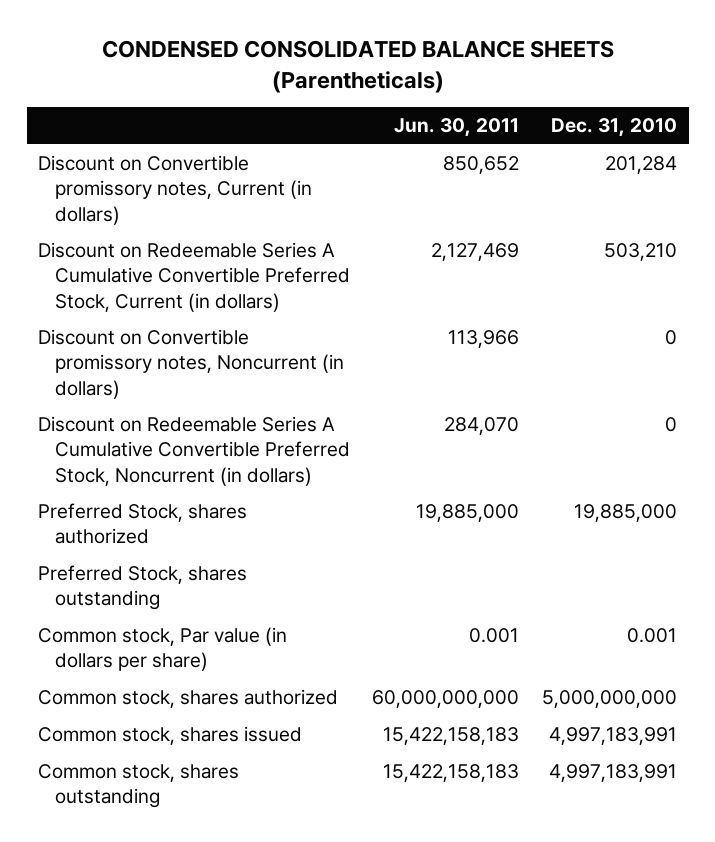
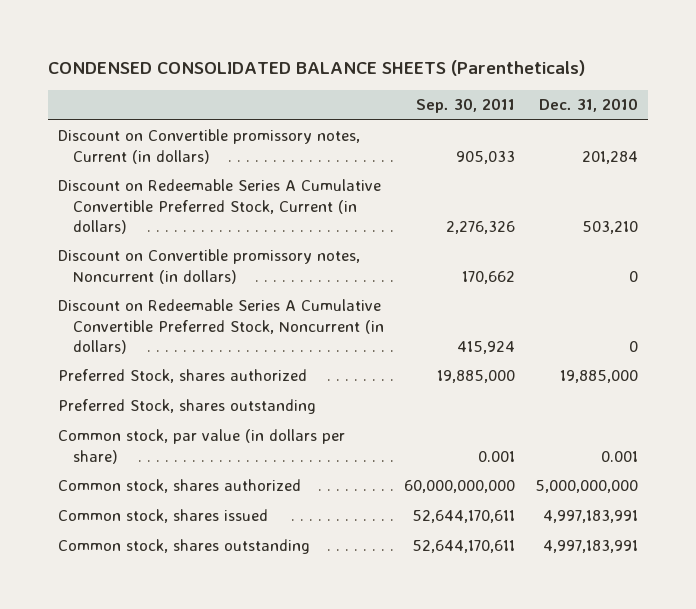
[394,118,520,138] Jun. 30, 2011 -> none
none -> [416,98,516,114] Sep. 30, 2011
[37,627,287,672] Common stock, Par value (in dollars per share) -> [58,429,346,464] Common stock, par value (in dollars per share)

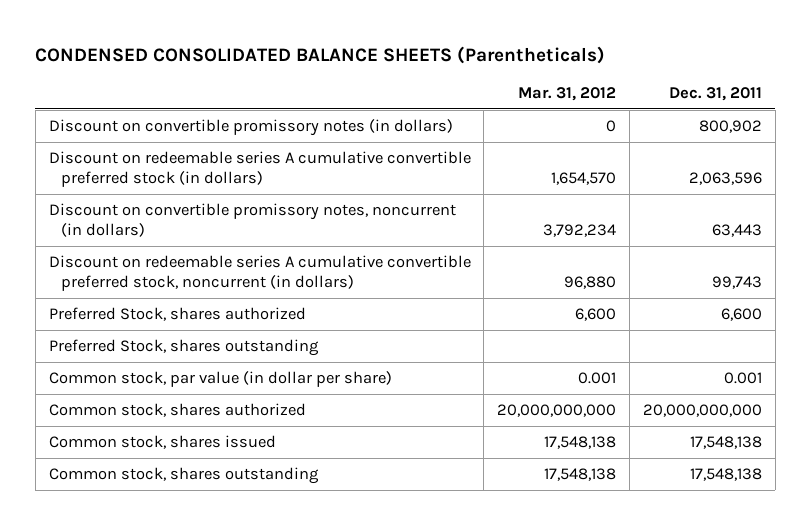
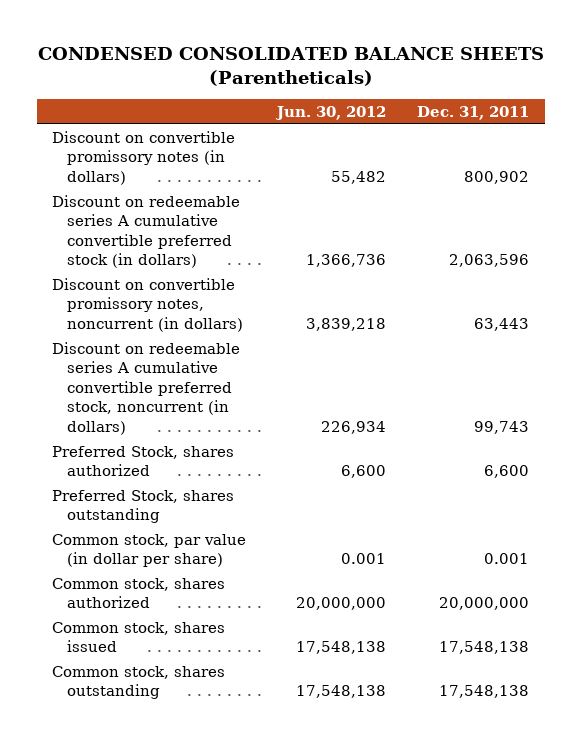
[518,87,617,102] Mar. 31, 2012 -> none
none -> [275,105,387,120] Jun. 30, 2012
[643,404,763,418] 20,000,000,000 -> [439,597,530,611] 20,000,000

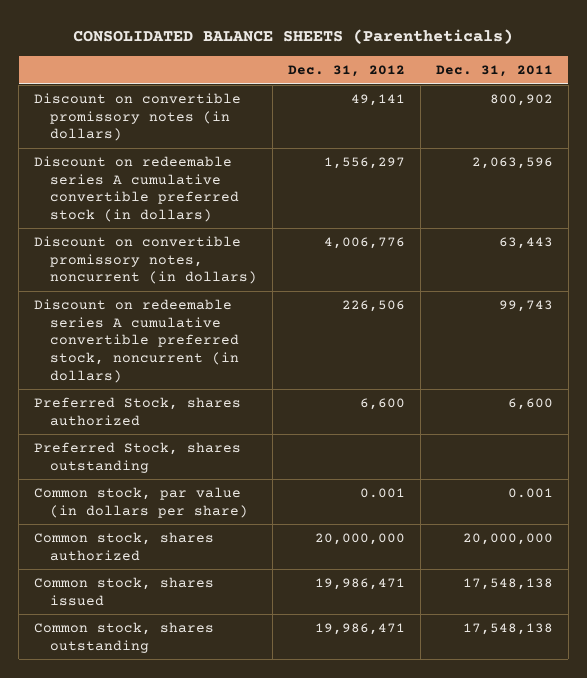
[37,47,544,86] CONDENSED CONSOLIDATED BALANCE SHEETS (Parentheticals) -> [73,29,514,45] CONSOLIDATED BALANCE SHEETS (Parentheticals)
[275,105,387,120] Jun. 30, 2012 -> none
none -> [288,65,406,78] Dec. 31, 2012
[52,533,247,568] Common stock, par value (in dollar per share) -> [34,486,249,518] Common stock, par value (in dollars per share)

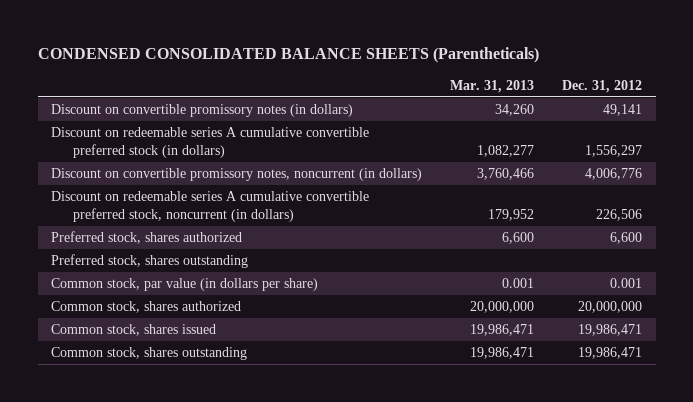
[73,29,514,45] CONSOLIDATED BALANCE SHEETS (Parentheticals) -> [37,47,539,64] CONDENSED CONSOLIDATED BALANCE SHEETS (Parentheticals)
[435,65,553,78] Dec. 31, 2011 -> none
none -> [450,79,535,93] Mar. 31, 2013
[34,396,242,426] Preferred Stock, shares authorized -> [51,231,243,245] Preferred stock, shares authorized
[34,441,242,473] Preferred Stock, shares outstanding -> [51,254,249,269] Preferred stock, shares outstanding

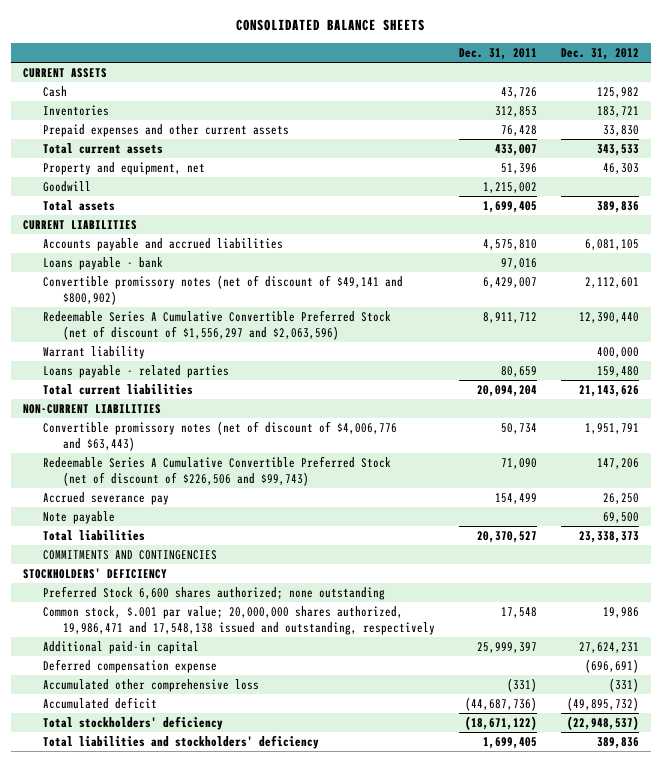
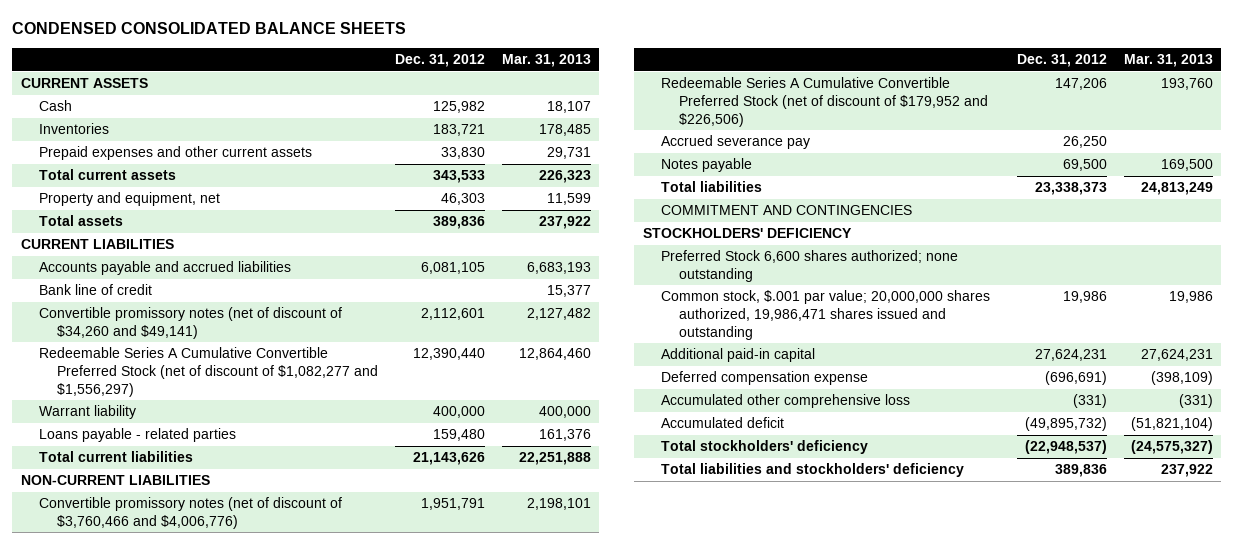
[236,19,426,32] CONSOLIDATED BALANCE SHEETS -> [12,22,407,35] CONDENSED CONSOLIDATED BALANCE SHEETS
[459,47,538,60] Dec. 31, 2011 -> none
none -> [501,54,591,68] Mar. 31, 2013
[42,181,91,193] Goodwill -> none
[42,257,163,271] Loans payable - bank -> none
none -> [39,284,153,296] Bank line of credit
[42,275,403,305] Convertible promissory notes (net of discount of $49,141 and $800,902) -> [39,307,343,339] Convertible promissory notes (net of discount of $34,260 and $49,141)
[42,310,391,340] Redeemable Series A Cumulative Convertible Preferred Stock (net of discount of $1,556,297 and $2,063,596) -> [39,347,379,397] Redeemable Series A Cumulative Convertible Preferred Stock (net of discount of $1,082,277 and $1,556,297)
[42,421,397,451] Convertible promissory notes (net of discount of $4,006,776 and $63,443) -> [39,497,343,529] Convertible promissory notes (net of discount of $3,760,466 and $4,006,776)
[42,456,391,486] Redeemable Series A Cumulative Convertible Preferred Stock (net of discount of $226,506 and $99,743) -> [661,77,989,127] Redeemable Series A Cumulative Convertible Preferred Stock (net of discount of $179,952 and $226,506)
[42,511,115,525] Note payable -> [661,158,753,173] Notes payable
[42,550,217,561] COMMITMENTS AND CONTINGENCIES -> [661,205,913,216] COMMITMENT AND CONTINGENCIES
[42,606,436,635] Common stock, $.001 par value; 20,000,000 shares authorized, 19,986,471 and 17,548,138 issued and outstanding, respectively -> [661,290,991,340] Common stock, $.001 par value; 20,000,000 shares authorized, 19,986,471 shares issued and outstanding

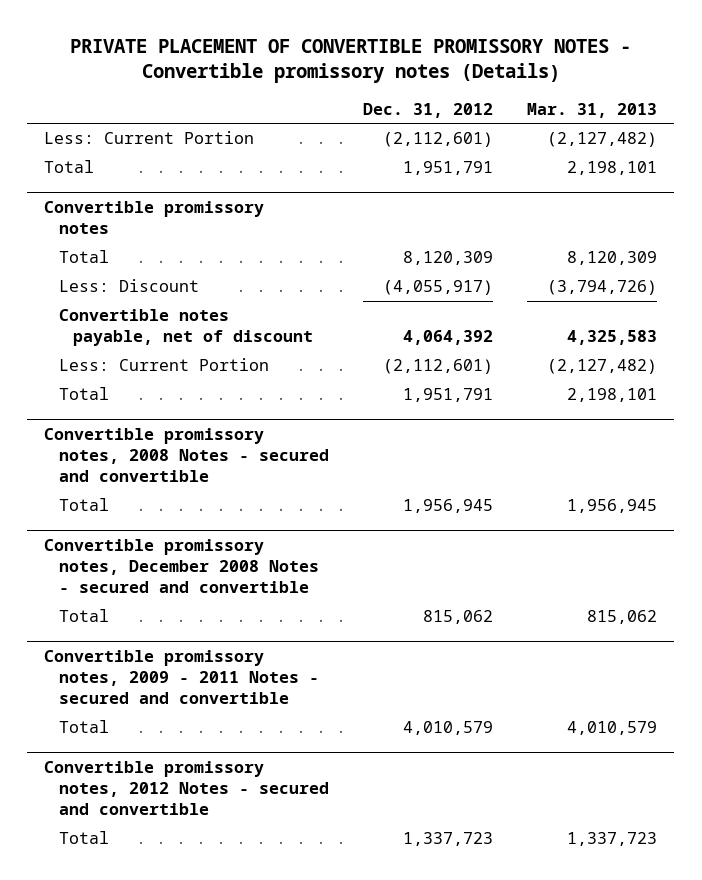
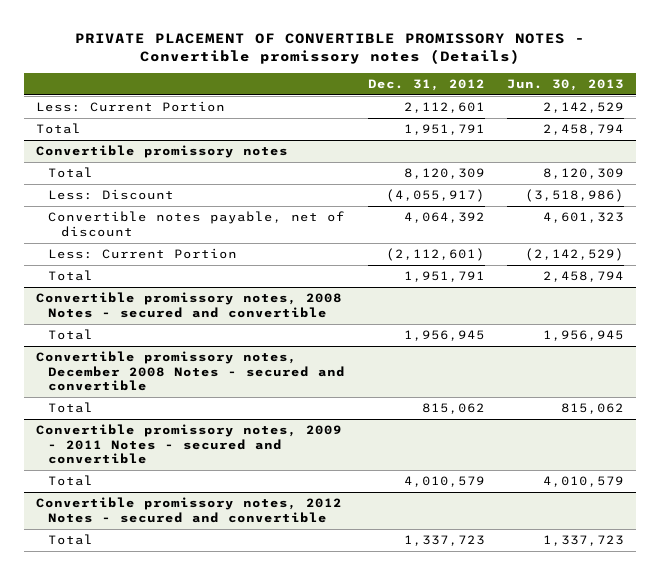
[527,103,658,119] Mar. 31, 2013 -> none
none -> [507,78,625,91] Jun. 30, 2013
[383,132,494,148] (2,112,601) -> [403,102,485,114] 2,112,601

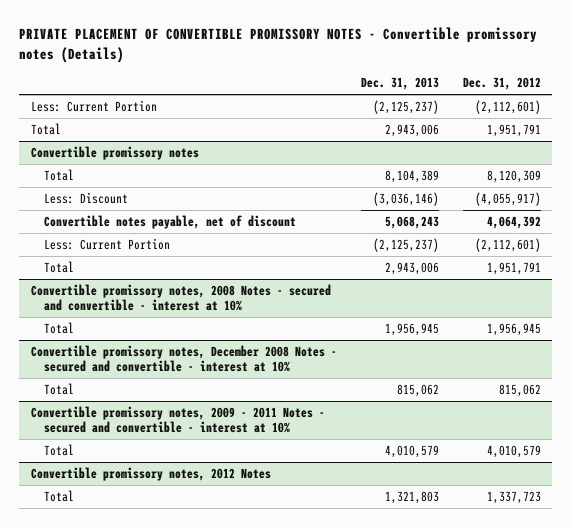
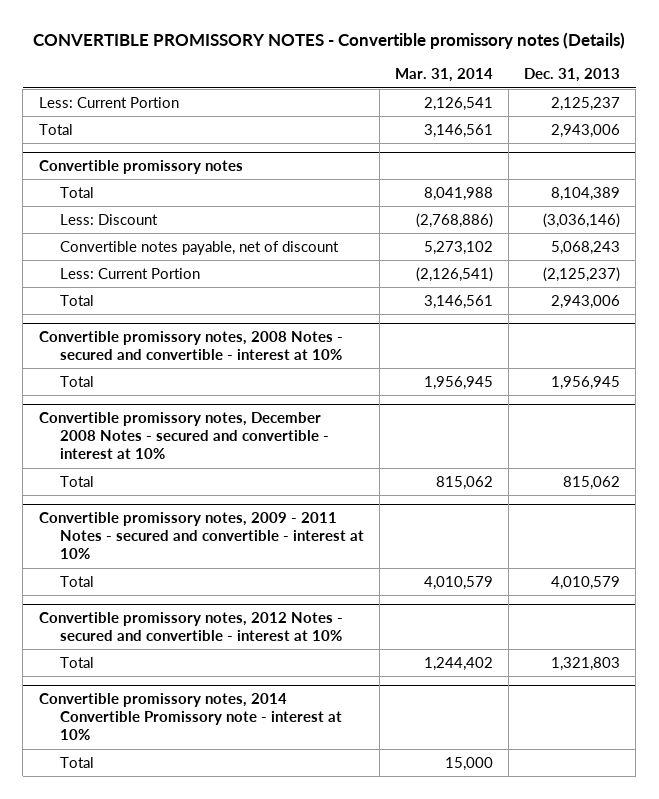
[18,26,537,63] PRIVATE PLACEMENT OF CONVERTIBLE PROMISSORY NOTES - Convertible promissory notes (Details) -> [33,31,626,49] CONVERTIBLE PROMISSORY NOTES - Convertible promissory notes (Details)
[462,77,541,91] Dec. 31, 2012 -> none
none -> [395,68,494,83] Mar. 31, 2014
[372,99,439,114] (2,125,237) -> [551,96,621,111] 2,125,237
[30,466,271,481] Convertible promissory notes, 2012 Notes -> none
none -> [38,611,343,642] Convertible promissory notes, 2012 Notes - secured and convertible - interest at 10%
none -> [38,692,343,741] Convertible promissory notes, 2014 Convertible Promissory note - interest at 10%
none -> [60,756,95,768] Total

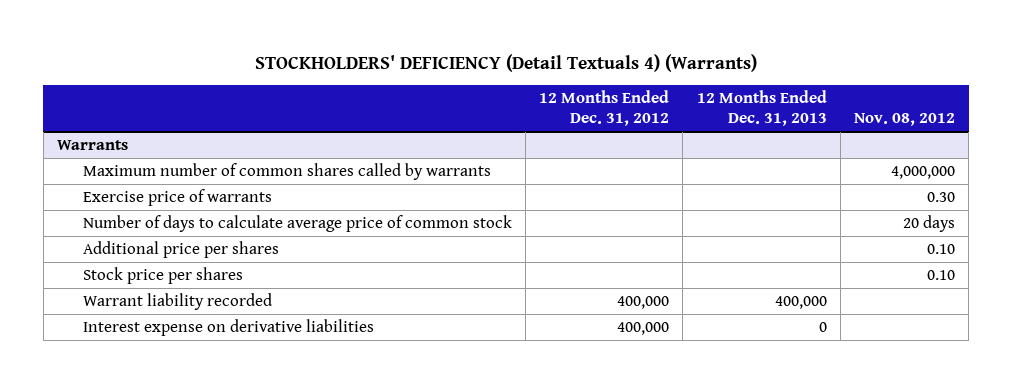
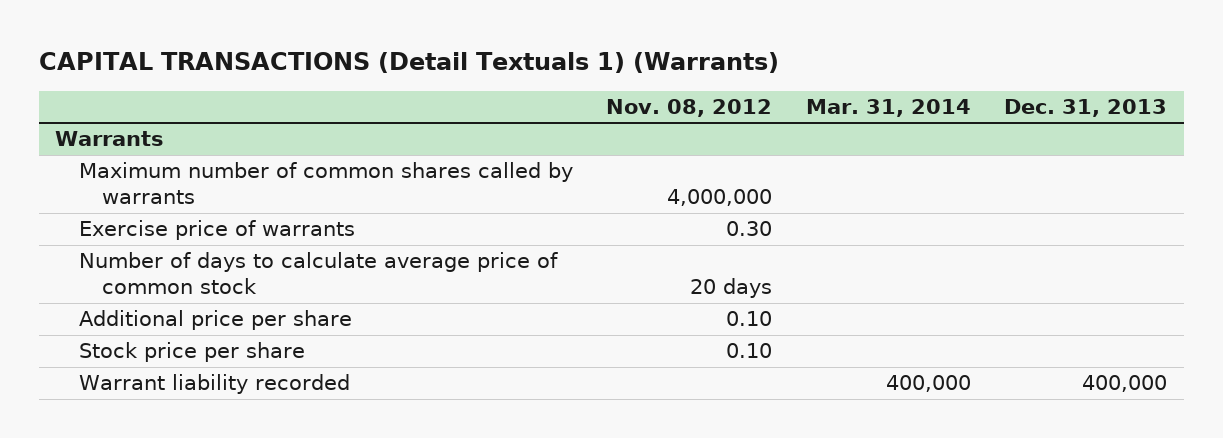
[254,53,757,72] STOCKHOLDERS' DEFICIENCY (Detail Textuals 4) (Warrants) -> [38,52,779,74] CAPITAL TRANSACTIONS (Detail Textuals 1) (Warrants)
[539,89,670,127] 12 Months Ended Dec. 31, 2012 -> none
[696,89,827,127] 12 Months Ended Dec. 31, 2013 -> none
none -> [805,99,971,118] Mar. 31, 2014
none -> [1004,99,1168,118] Dec. 31, 2013
[82,240,279,258] Additional price per shares -> [78,310,352,331] Additional price per share
[82,266,243,284] Stock price per shares -> [78,342,305,363] Stock price per share
[82,318,374,336] Interest expense on derivative liabilities -> none

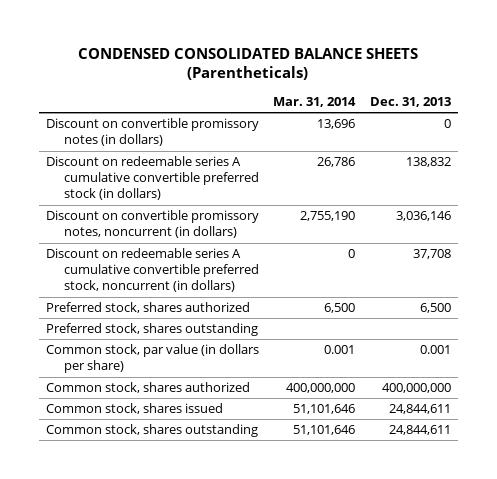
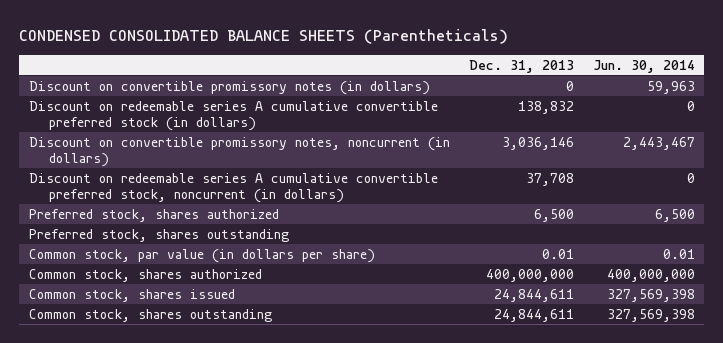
[273,96,357,107] Mar. 31, 2014 -> none
none -> [592,59,695,73] Jun. 30, 2014
[419,345,451,355] 0.001 -> [541,248,574,259] 0.01

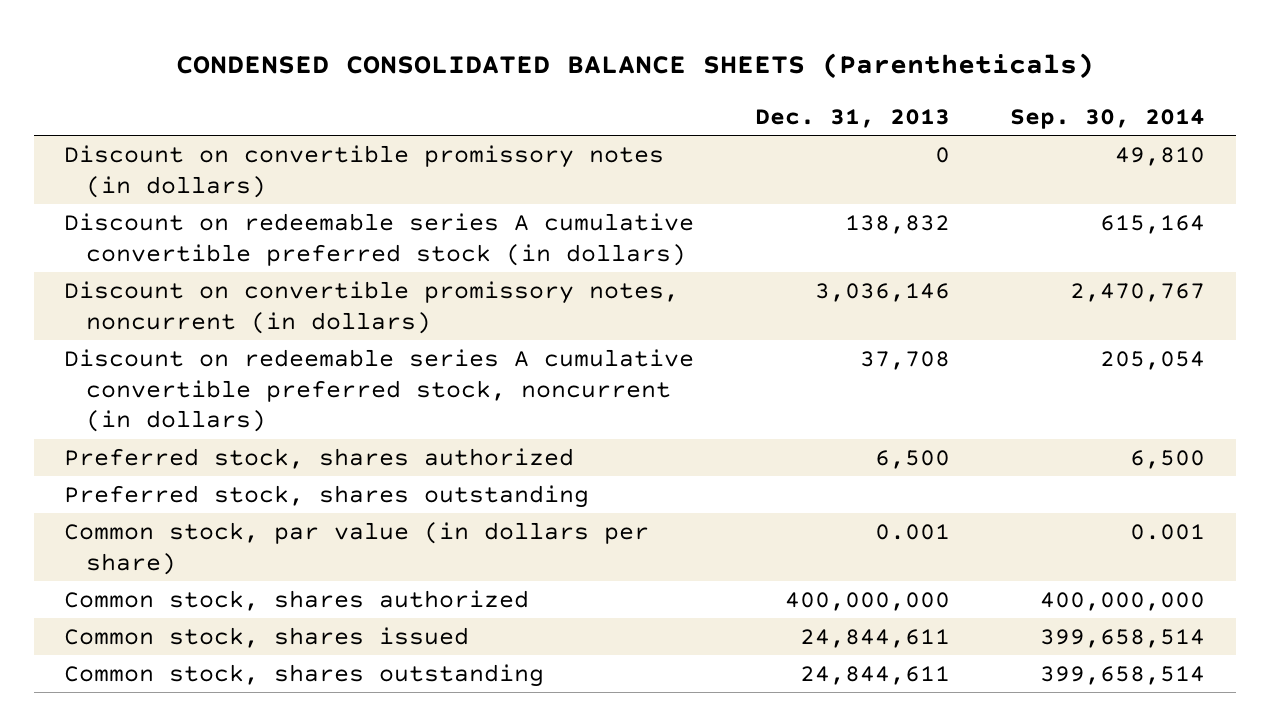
[592,59,695,73] Jun. 30, 2014 -> none
none -> [1010,108,1206,129] Sep. 30, 2014
[541,248,574,259] 0.01 -> [874,524,950,541] 0.001

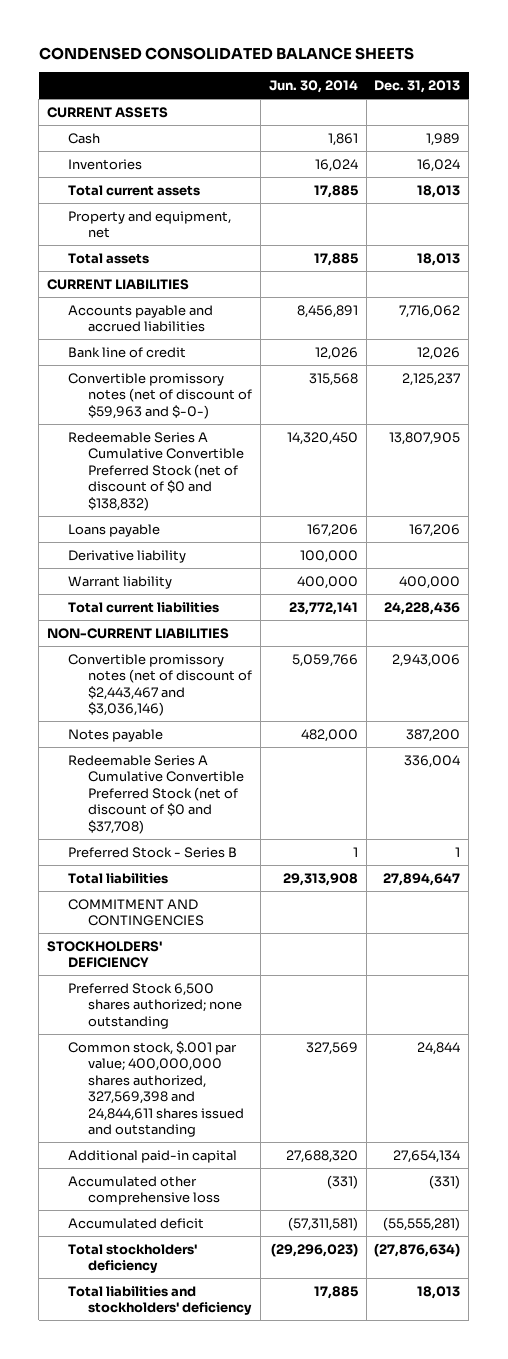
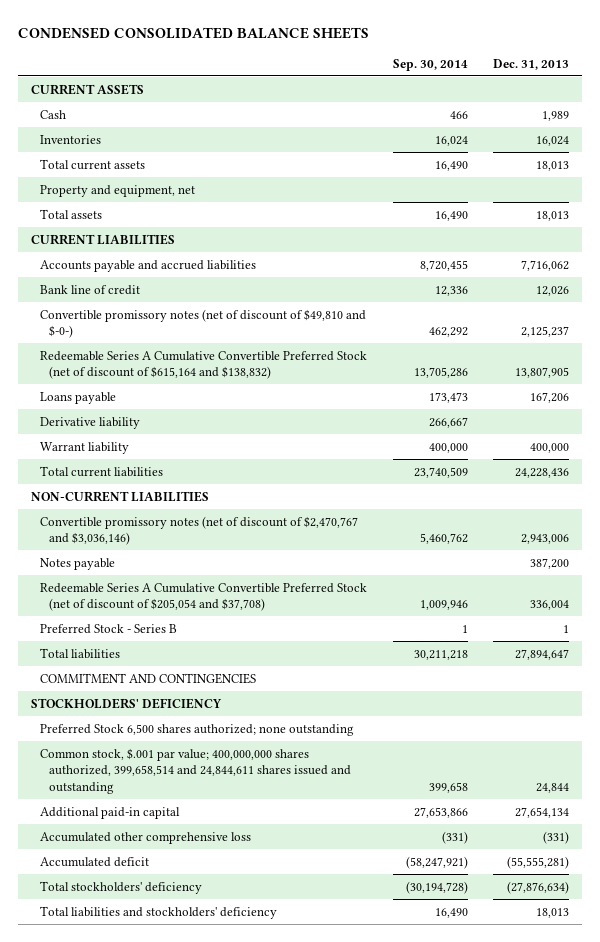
[268,79,358,93] Jun. 30, 2014 -> none
none -> [392,58,468,71] Sep. 30, 2014
[67,372,253,419] Convertible promissory notes (net of discount of $59,963 and $-0-) -> [39,308,366,339] Convertible promissory notes (net of discount of $49,810 and $-0-)
[67,431,245,511] Redeemable Series A Cumulative Convertible Preferred Stock (net of discount of $0 and $138,832) -> [39,350,367,380] Redeemable Series A Cumulative Convertible Preferred Stock (net of discount of $615,164 and $138,832)
[67,653,253,717] Convertible promissory notes (net of discount of $2,443,467 and $3,036,146) -> [39,515,358,546] Convertible promissory notes (net of discount of $2,470,767 and $3,036,146)
[67,754,245,834] Redeemable Series A Cumulative Convertible Preferred Stock (net of discount of $0 and $37,708) -> [39,582,367,612] Redeemable Series A Cumulative Convertible Preferred Stock (net of discount of $205,054 and $37,708)
[67,1040,245,1137] Common stock, $.001 par value; 400,000,000 shares authorized, 327,569,398 and 24,844,611 shares issued and outstanding -> [39,747,352,794] Common stock, $.001 par value; 400,000,000 shares authorized, 399,658,514 and 24,844,611 shares issued and outstanding

